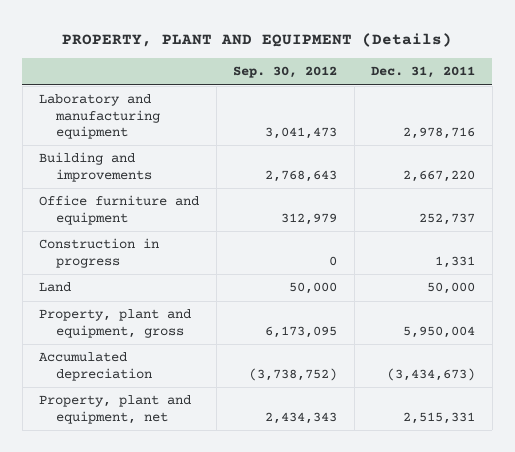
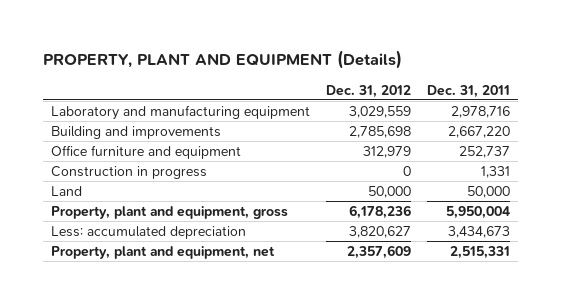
[233,66,338,79] Sep. 30, 2012 -> none
none -> [326,84,412,98] Dec. 31, 2012
[39,352,152,381] Accumulated depreciation -> [51,225,247,239] Less: accumulated depreciation
[387,367,476,381] (3,434,673) -> [448,225,511,238] 3,434,673

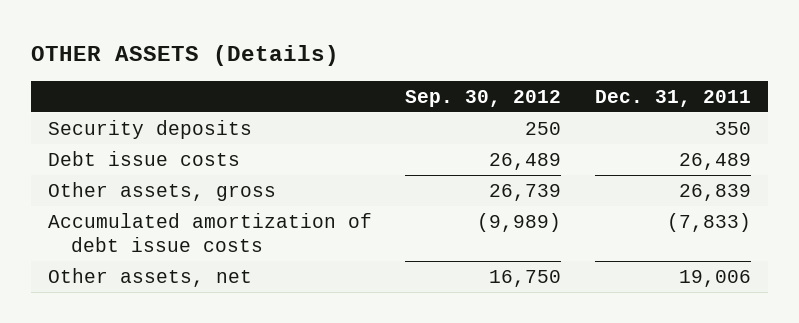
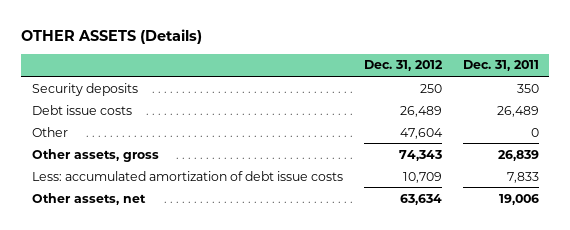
[405,89,562,107] Sep. 30, 2012 -> none
none -> [363,60,443,72] Dec. 31, 2012
none -> [31,126,68,137] Other
[47,213,372,252] Accumulated amortization of debt issue costs -> [31,170,343,181] Less: accumulated amortization of debt issue costs
[667,213,752,233] (7,833) -> [506,171,539,183] 7,833

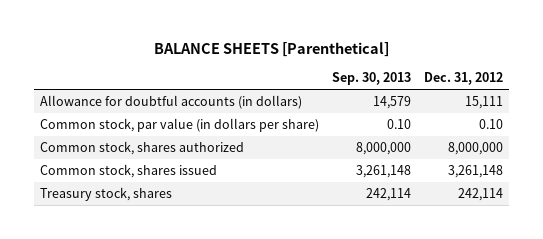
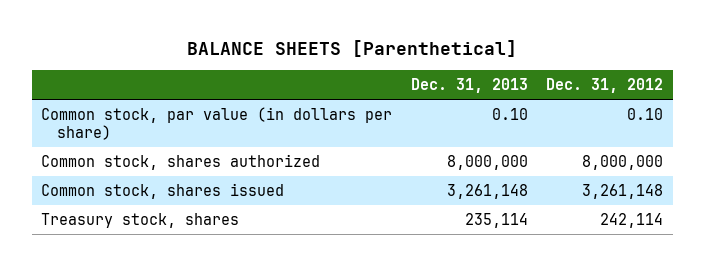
[332,72,412,86] Sep. 30, 2013 -> none
none -> [410,78,528,94] Dec. 31, 2013
[40,95,303,110] Allowance for doubtful accounts (in dollars) -> none

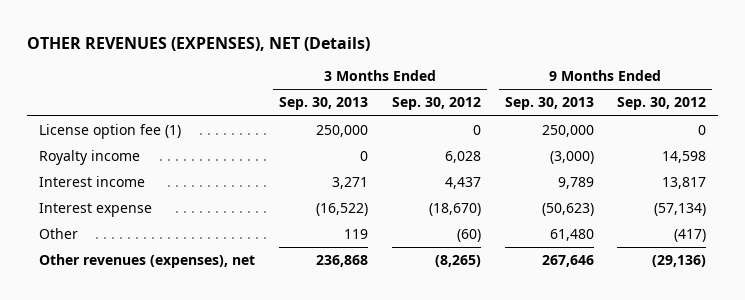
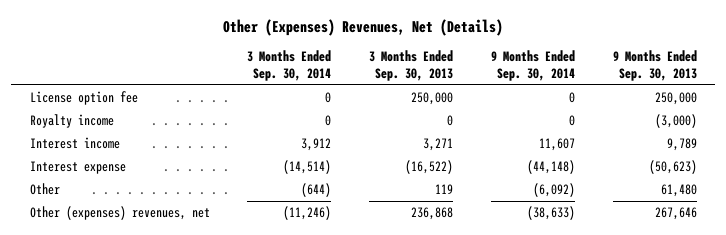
[26,36,370,51] OTHER REVENUES (EXPENSES), NET (Details) -> [223,18,504,36] Other (Expenses) Revenues, Net (Details)
[391,97,481,111] Sep. 30, 2012 -> none
[617,97,707,111] Sep. 30, 2012 -> none
none -> [247,50,332,81] 3 Months Ended Sep. 30, 2014
none -> [490,50,575,81] 9 Months Ended Sep. 30, 2014
[38,124,181,140] License option fee (1) -> [29,91,138,106] License option fee
[38,254,255,269] Other revenues (expenses), net -> [29,206,210,221] Other (expenses) revenues, net

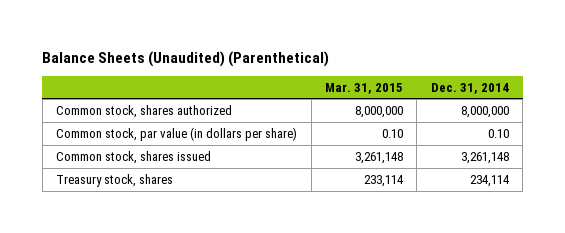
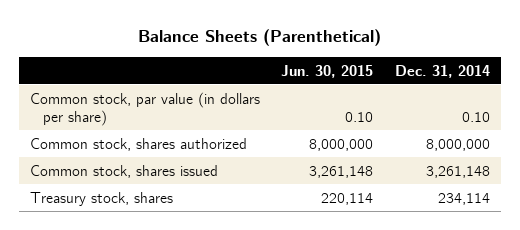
[42,50,330,67] Balance Sheets (Unaudited) (Parenthetical) -> [137,29,381,47] Balance Sheets (Parenthetical)
[325,82,404,94] Mar. 31, 2015 -> none
none -> [281,64,374,78] Jun. 30, 2015
[56,104,233,118] Common stock, shares authorized -> [29,137,247,151] Common stock, shares authorized

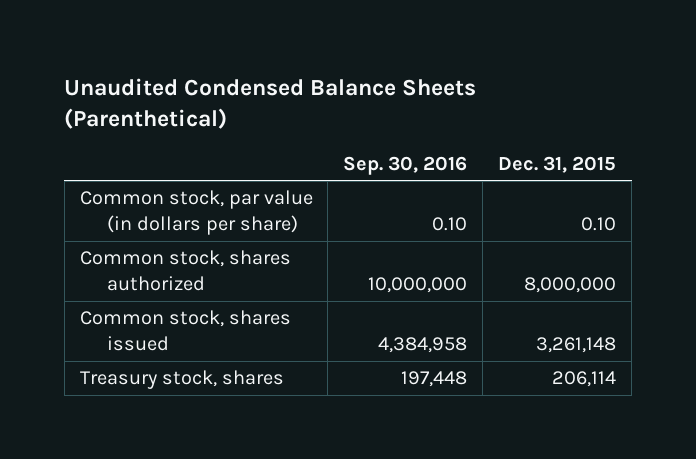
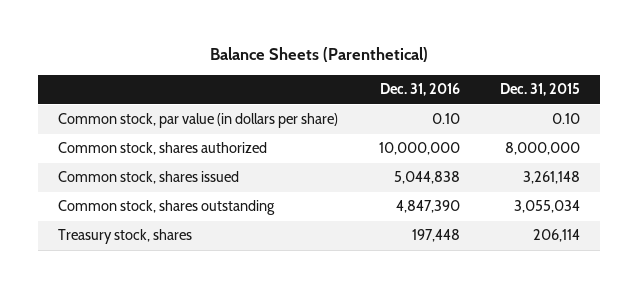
[64,78,477,130] Unaudited Condensed Balance Sheets (Parenthetical) -> [210,47,429,63] Balance Sheets (Parenthetical)
[343,155,468,175] Sep. 30, 2016 -> none
none -> [379,83,460,97] Dec. 31, 2016
none -> [58,200,276,216] Common stock, shares outstanding

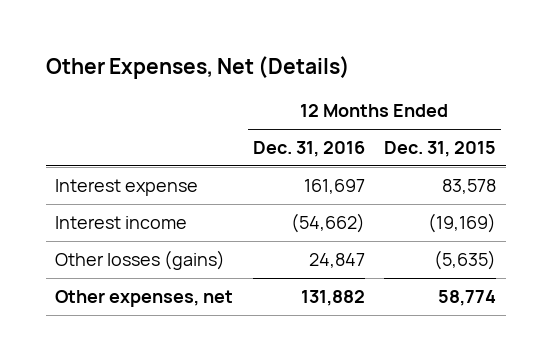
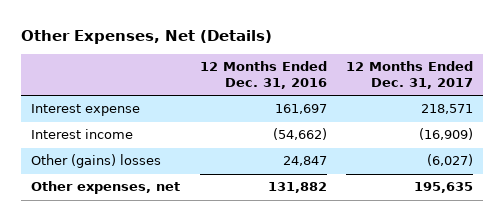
[384,141,497,158] Dec. 31, 2015 -> none
none -> [346,61,474,90] 12 Months Ended Dec. 31, 2017
[55,250,226,271] Other losses (gains) -> [31,154,162,169] Other (gains) losses

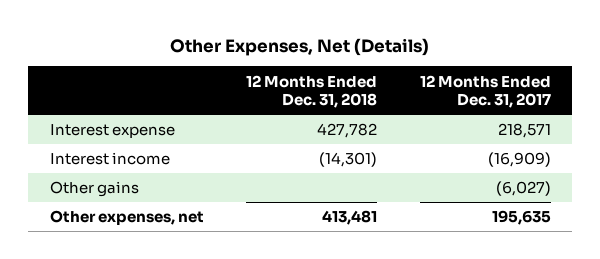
[199,61,327,90] 12 Months Ended Dec. 31, 2016 -> none
none -> [246,74,378,109] 12 Months Ended Dec. 31, 2018
[31,154,162,169] Other (gains) losses -> [49,181,139,198] Other gains

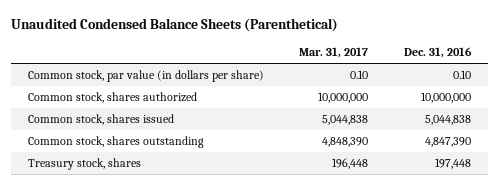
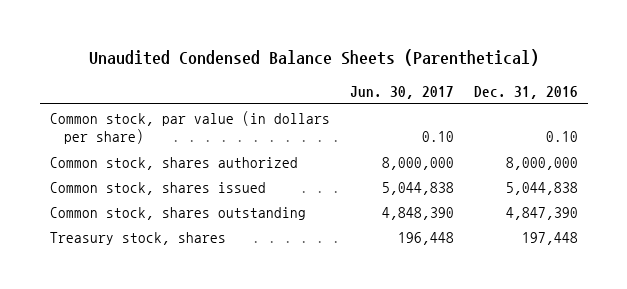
[299,46,369,58] Mar. 31, 2017 -> none
none -> [349,86,454,100] Jun. 30, 2017
[420,92,471,104] 10,000,000 -> [505,156,578,170] 8,000,000

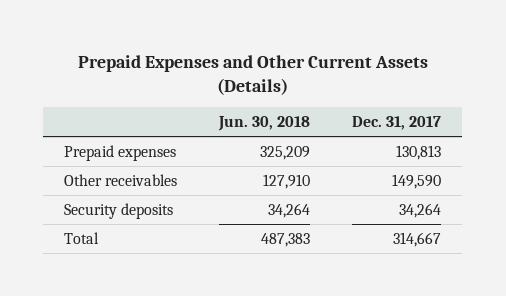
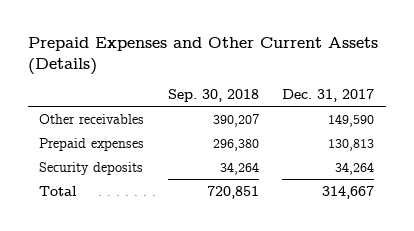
[218,116,311,132] Jun. 30, 2018 -> none
none -> [167,88,259,102] Sep. 30, 2018
[64,144,177,161] Prepaid expenses -> [39,137,145,151] Prepaid expenses

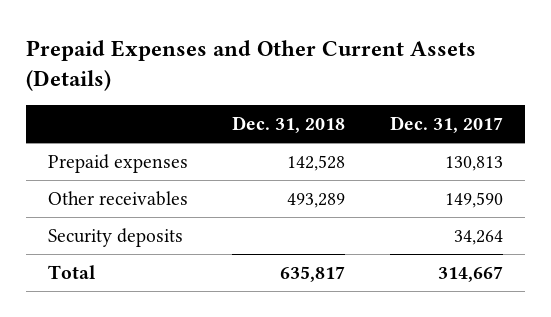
[167,88,259,102] Sep. 30, 2018 -> none
none -> [232,115,346,133] Dec. 31, 2018
[39,113,145,124] Other receivables -> [47,190,188,206] Other receivables

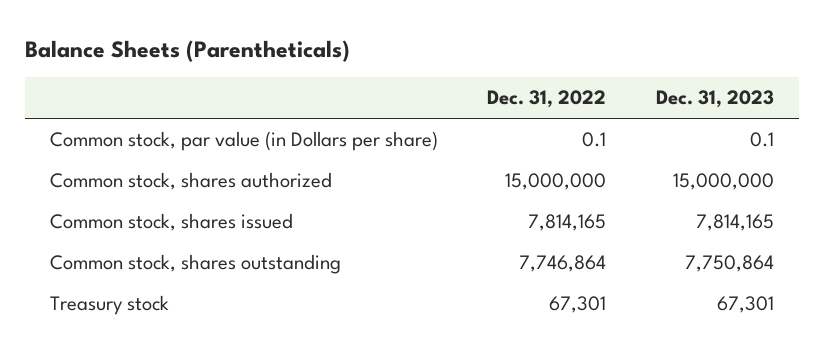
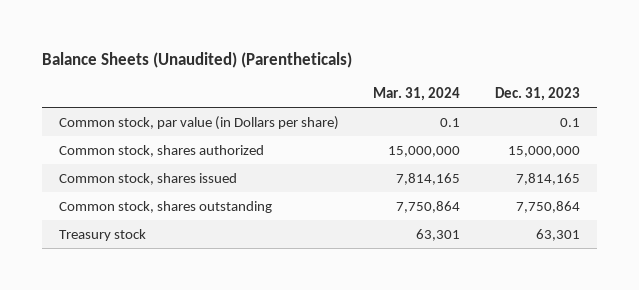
[25,39,351,62] Balance Sheets (Parentheticals) -> [42,51,353,68] Balance Sheets (Unaudited) (Parentheticals)
[487,90,607,109] Dec. 31, 2022 -> none
none -> [373,86,461,101] Mar. 31, 2024
[716,296,774,314] 67,301 -> [535,228,580,241] 63,301

